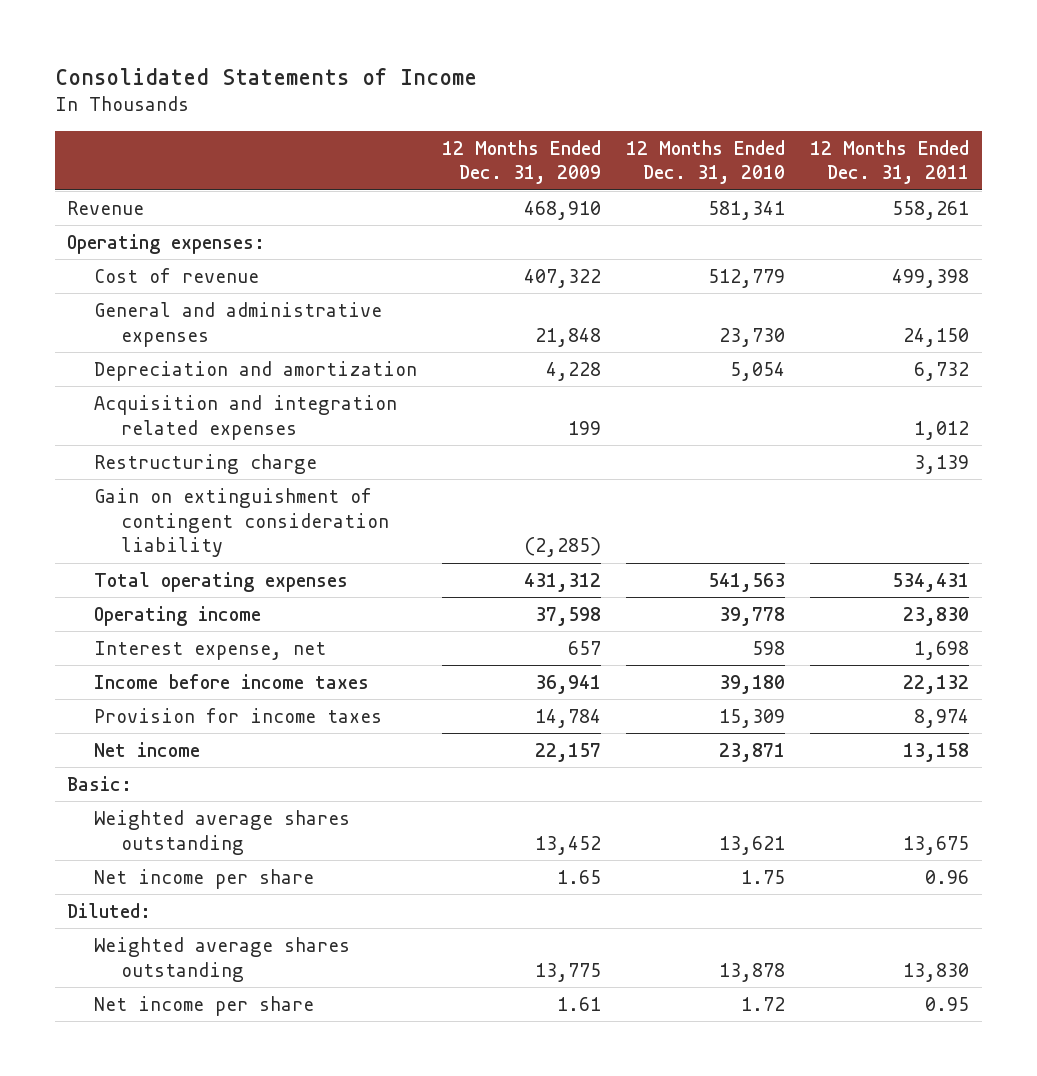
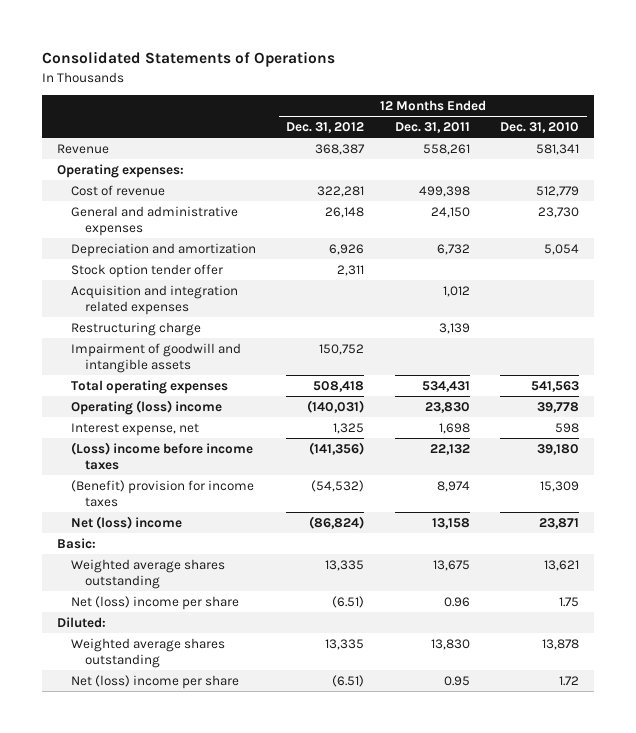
[54,67,477,85] Consolidated Statements of Income -> [41,51,335,68] Consolidated Statements of Operations
[442,139,602,185] 12 Months Ended Dec. 31, 2009 -> none
none -> [286,121,365,133] Dec. 31, 2012
none -> [71,263,224,278] Stock option tender offer
[94,487,390,558] Gain on extinguishment of contingent consideration liability -> none
none -> [71,342,242,373] Impairment of goodwill and intangible assets
[94,605,262,626] Operating income -> [71,399,223,415] Operating (loss) income
[94,673,370,689] Income before income taxes -> [71,441,254,470] (Loss) income before income taxes
[94,707,383,723] Provision for income taxes -> [71,479,255,507] (Benefit) provision for income taxes
[94,741,201,757] Net income -> [71,515,183,529] Net (loss) income
[94,868,315,889] Net income per share -> [71,595,240,610] Net (loss) income per share
[94,995,315,1016] Net income per share -> [71,674,240,689] Net (loss) income per share

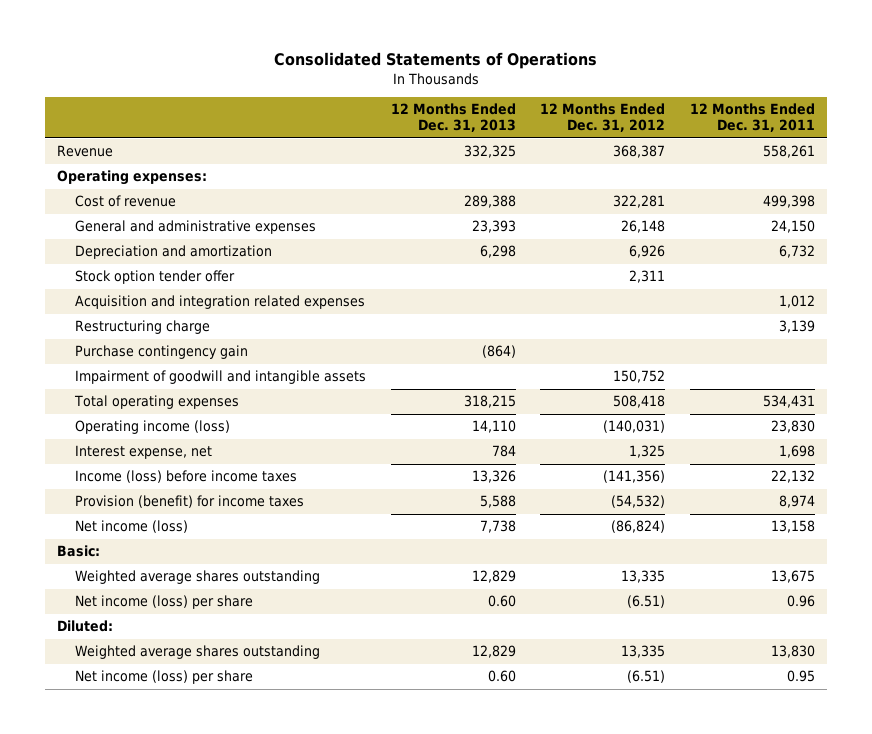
[499,121,579,133] Dec. 31, 2010 -> none
none -> [390,103,516,133] 12 Months Ended Dec. 31, 2013
none -> [75,345,249,360] Purchase contingency gain
[71,399,223,415] Operating (loss) income -> [75,420,231,435] Operating income (loss)
[71,441,254,470] (Loss) income before income taxes -> [75,470,298,484] Income (loss) before income taxes
[71,479,255,507] (Benefit) provision for income taxes -> [75,495,305,509] Provision (benefit) for income taxes
[71,515,183,529] Net (loss) income -> [75,520,189,534] Net income (loss)
[71,595,240,610] Net (loss) income per share -> [75,595,254,610] Net income (loss) per share
[71,674,240,689] Net (loss) income per share -> [75,670,254,685] Net income (loss) per share

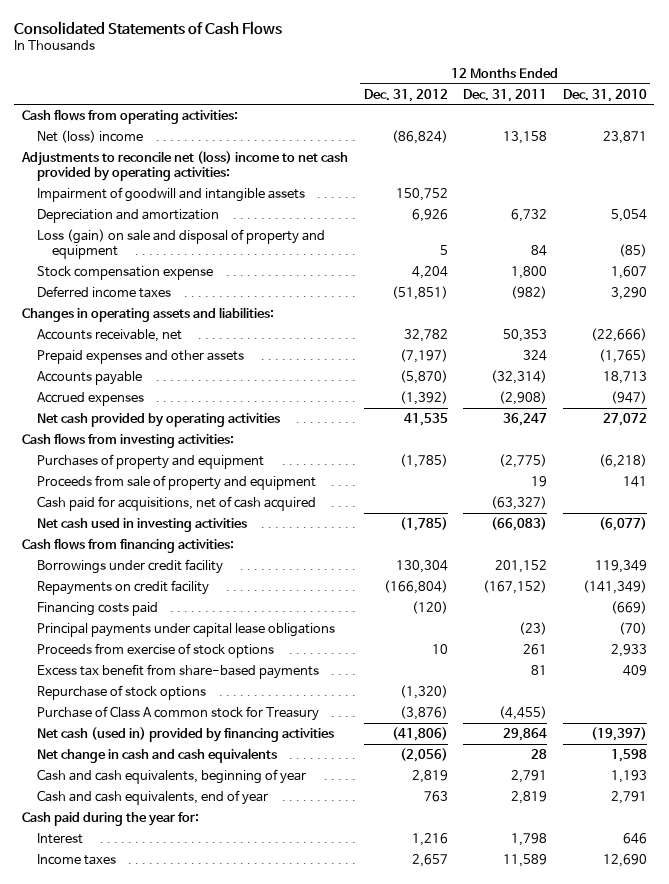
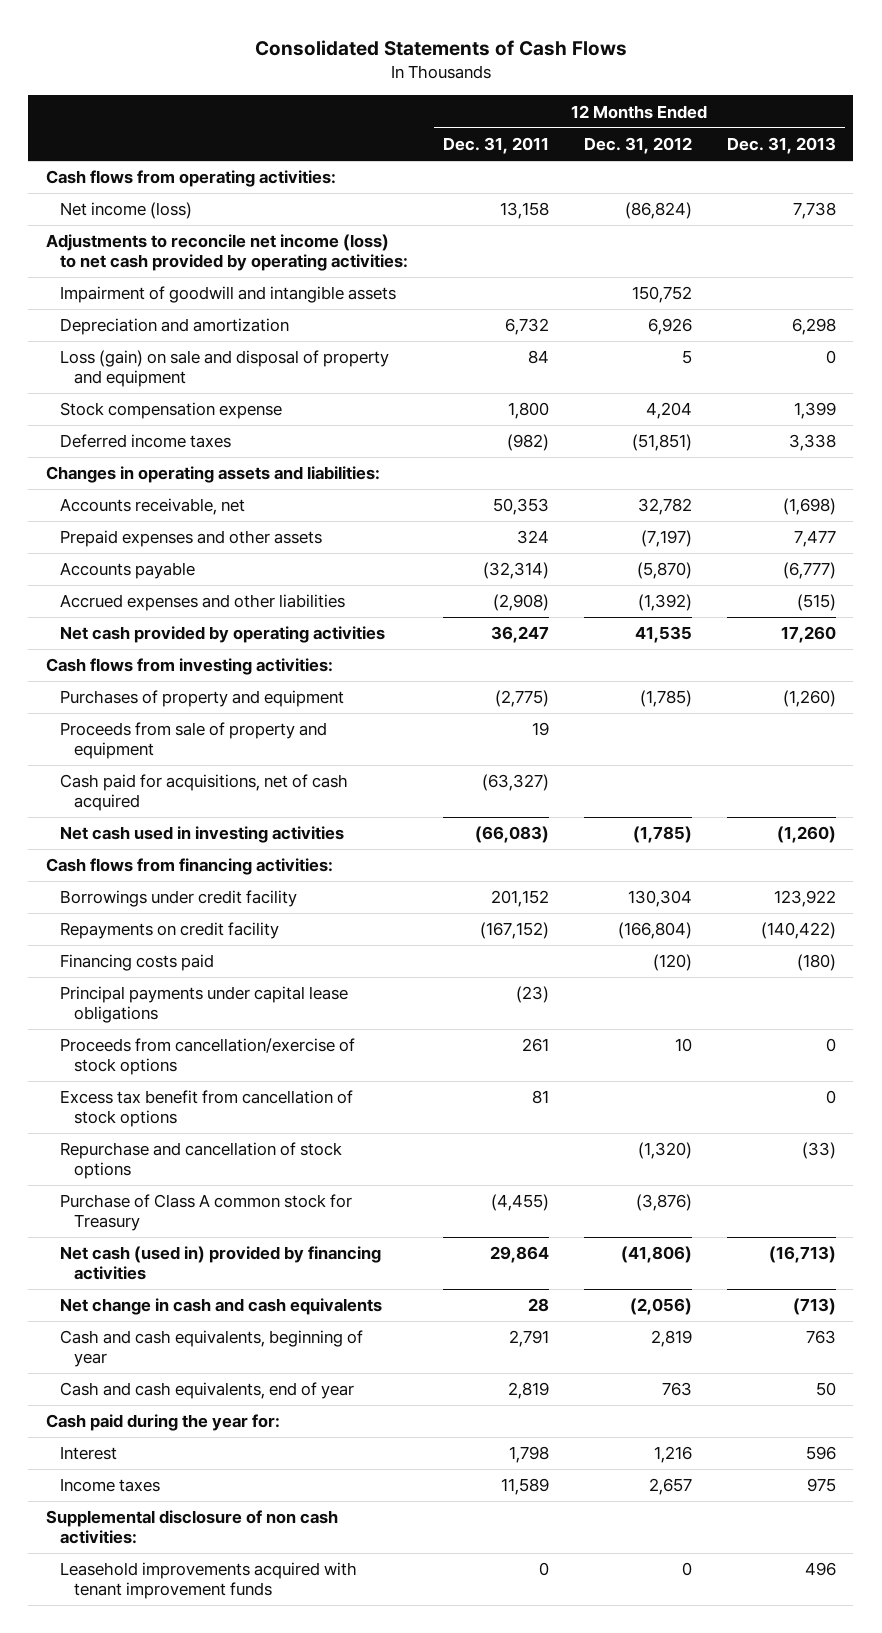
[562,88,647,102] Dec. 31, 2010 -> none
none -> [726,137,836,155] Dec. 31, 2013
[37,129,144,143] Net (loss) income -> [59,202,192,220] Net income (loss)
[21,150,349,181] Adjustments to reconcile net (loss) income to net cash provided by operating activities: -> [45,234,408,272] Adjustments to reconcile net income (loss) to net cash provided by operating activities:
[37,391,145,406] Accrued expenses -> [59,594,345,612] Accrued expenses and other liabilities
[37,642,275,658] Proceeds from exercise of stock options -> [59,1038,355,1076] Proceeds from cancellation/exercise of stock options
[37,663,320,679] Excess tax benefit from share-based payments -> [59,1090,353,1128] Excess tax benefit from cancellation of stock options
[37,684,207,700] Repurchase of stock options -> [59,1142,342,1180] Repurchase and cancellation of stock options
none -> [45,1510,338,1545] Supplemental disclosure of non cash activities:
none -> [59,1562,357,1600] Leasehold improvements acquired with tenant improvement funds

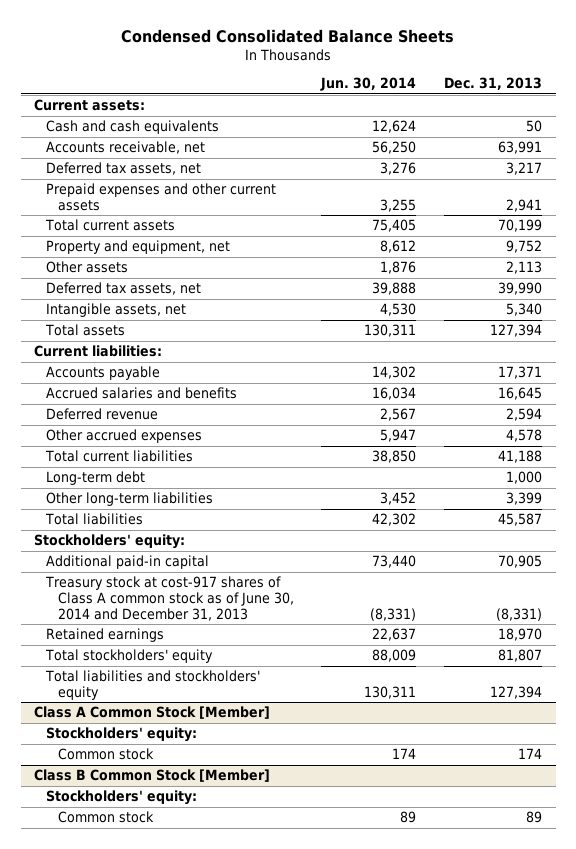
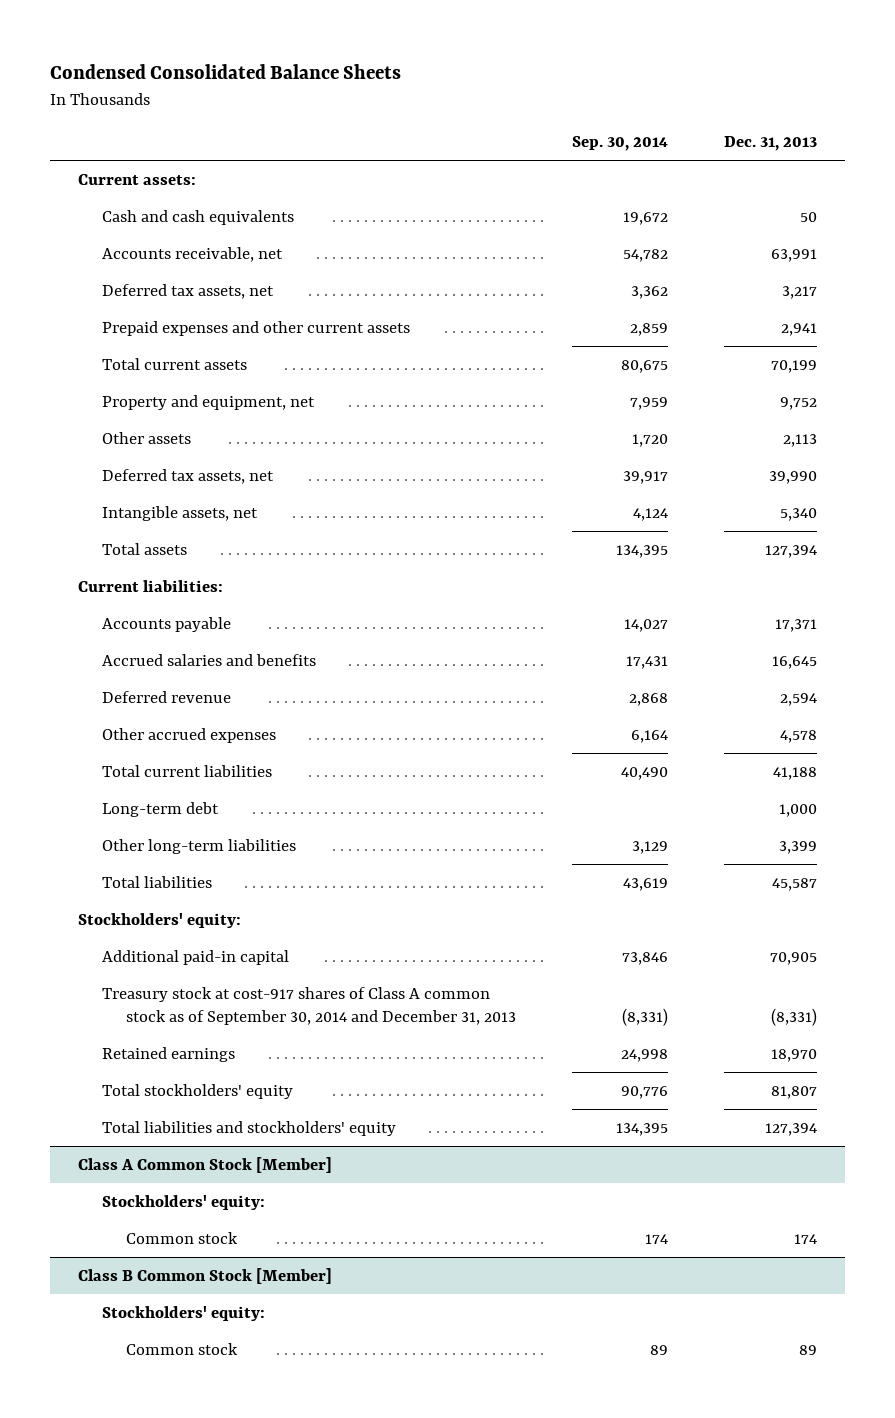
[320,77,417,92] Jun. 30, 2014 -> none
none -> [572,136,669,152] Sep. 30, 2014
[45,576,294,621] Treasury stock at cost-917 shares of Class A common stock as of June 30, 2014 and December 31, 2013 -> [102,986,517,1025] Treasury stock at cost-917 shares of Class A common stock as of September 30, 2014 and December 31, 2013

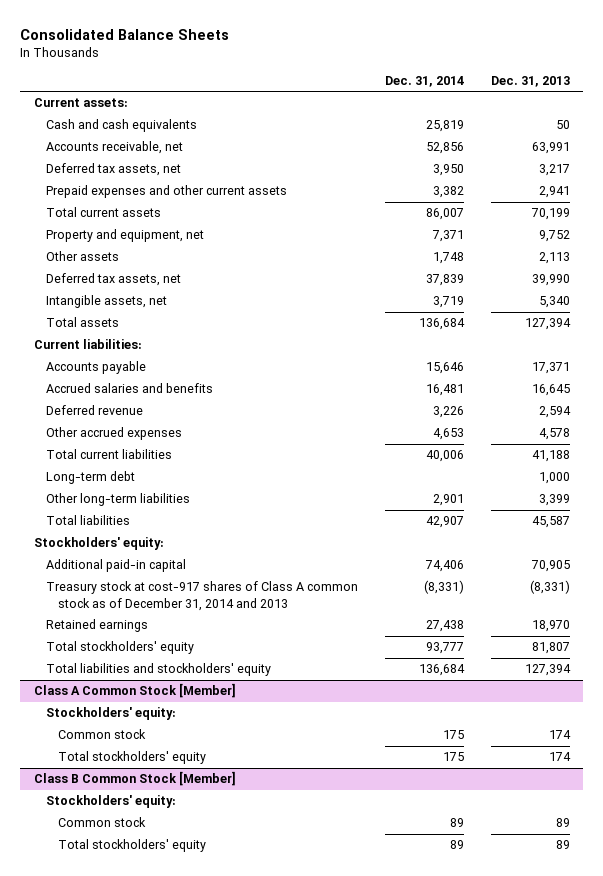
[50,64,402,80] Condensed Consolidated Balance Sheets -> [20,28,230,40] Consolidated Balance Sheets
[572,136,669,152] Sep. 30, 2014 -> none
none -> [384,75,464,87] Dec. 31, 2014
[102,986,517,1025] Treasury stock at cost-917 shares of Class A common stock as of September 30, 2014 and December 31, 2013 -> [45,581,358,611] Treasury stock at cost-917 shares of Class A common stock as of December 31, 2014 and 2013
none -> [58,751,207,765] Total stockholders' equity
none -> [58,839,207,853] Total stockholders' equity

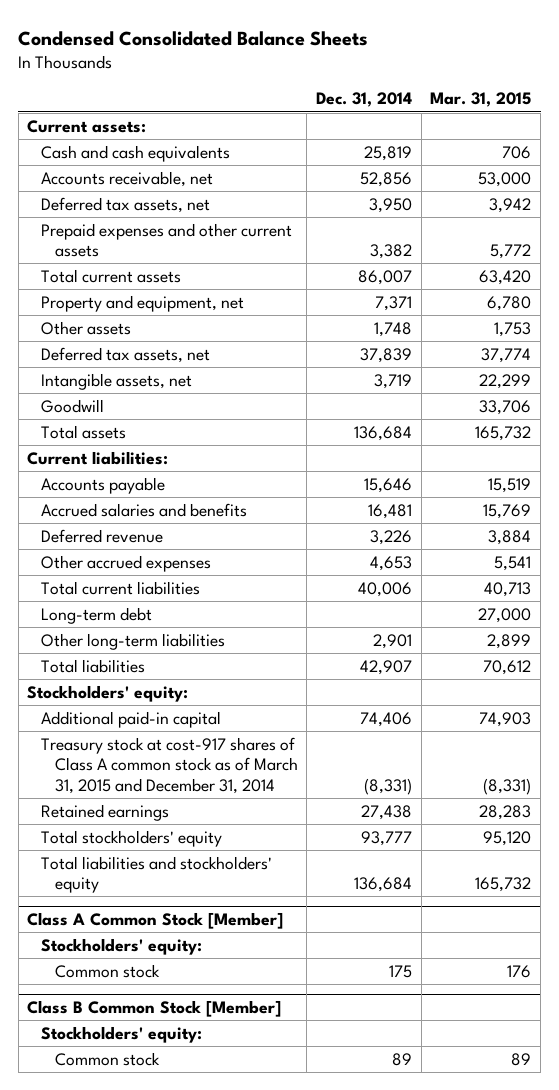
[20,28,230,40] Consolidated Balance Sheets -> [18,30,369,46] Condensed Consolidated Balance Sheets
[490,75,570,87] Dec. 31, 2013 -> none
none -> [430,92,532,108] Mar. 31, 2015
none -> [41,398,105,413] Goodwill
[45,581,358,611] Treasury stock at cost-917 shares of Class A common stock as of December 31, 2014 and 2013 -> [41,736,298,794] Treasury stock at cost-917 shares of Class A common stock as of March 31, 2015 and December 31, 2014
[58,751,207,765] Total stockholders' equity -> none
[58,839,207,853] Total stockholders' equity -> none

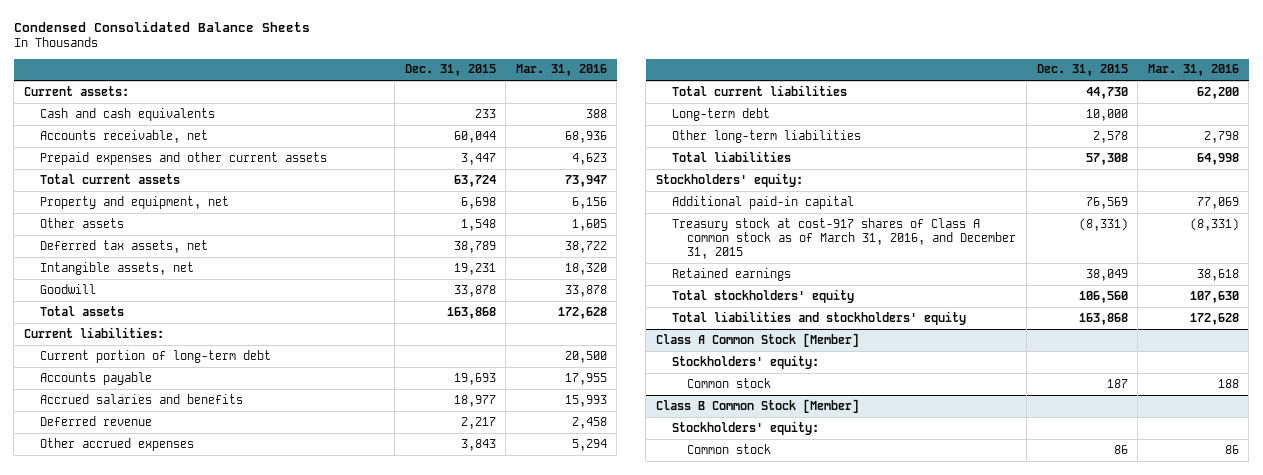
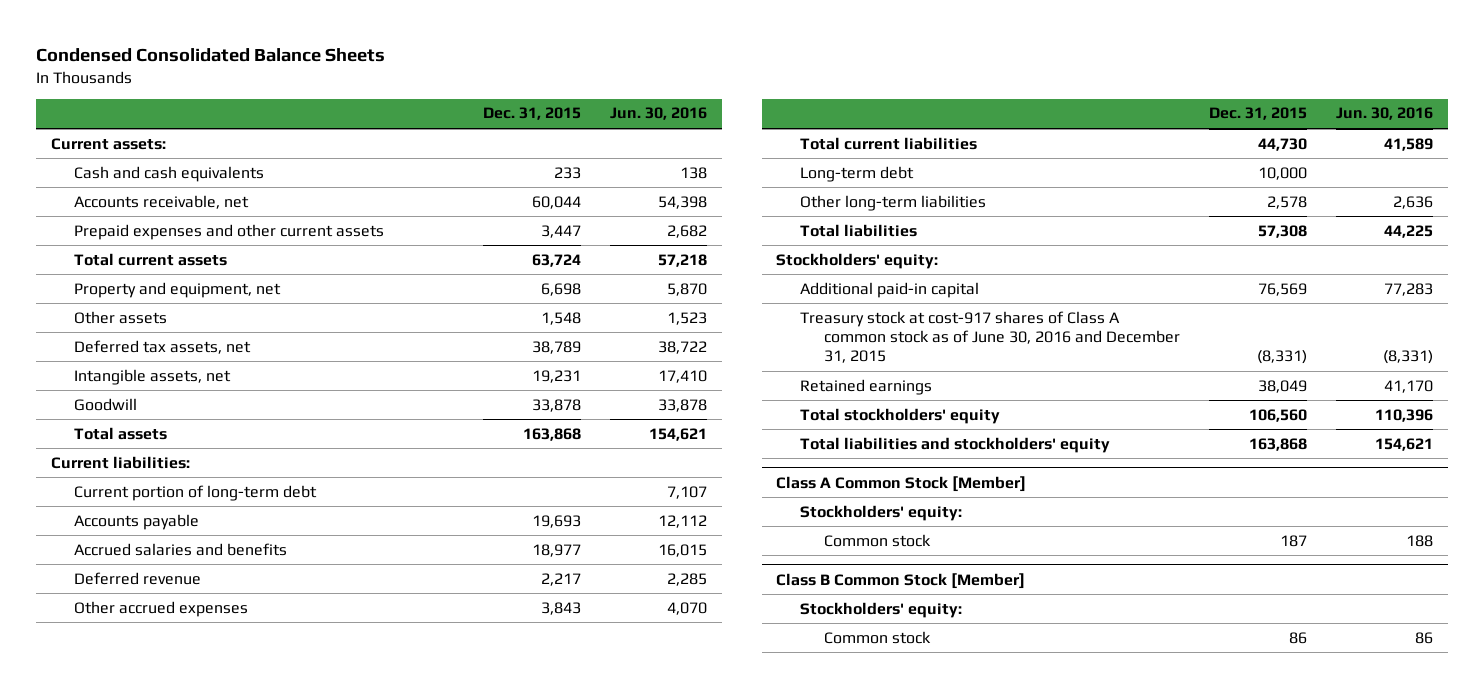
[515,64,607,77] Mar. 31, 2016 -> none
none -> [610,107,708,121] Jun. 30, 2016
[671,217,1017,260] Treasury stock at cost-917 shares of Class A common stock as of March 31, 2016, and December 31, 2015 -> [800,310,1180,364] Treasury stock at cost-917 shares of Class A common stock as of June 30, 2016 and December 31, 2015

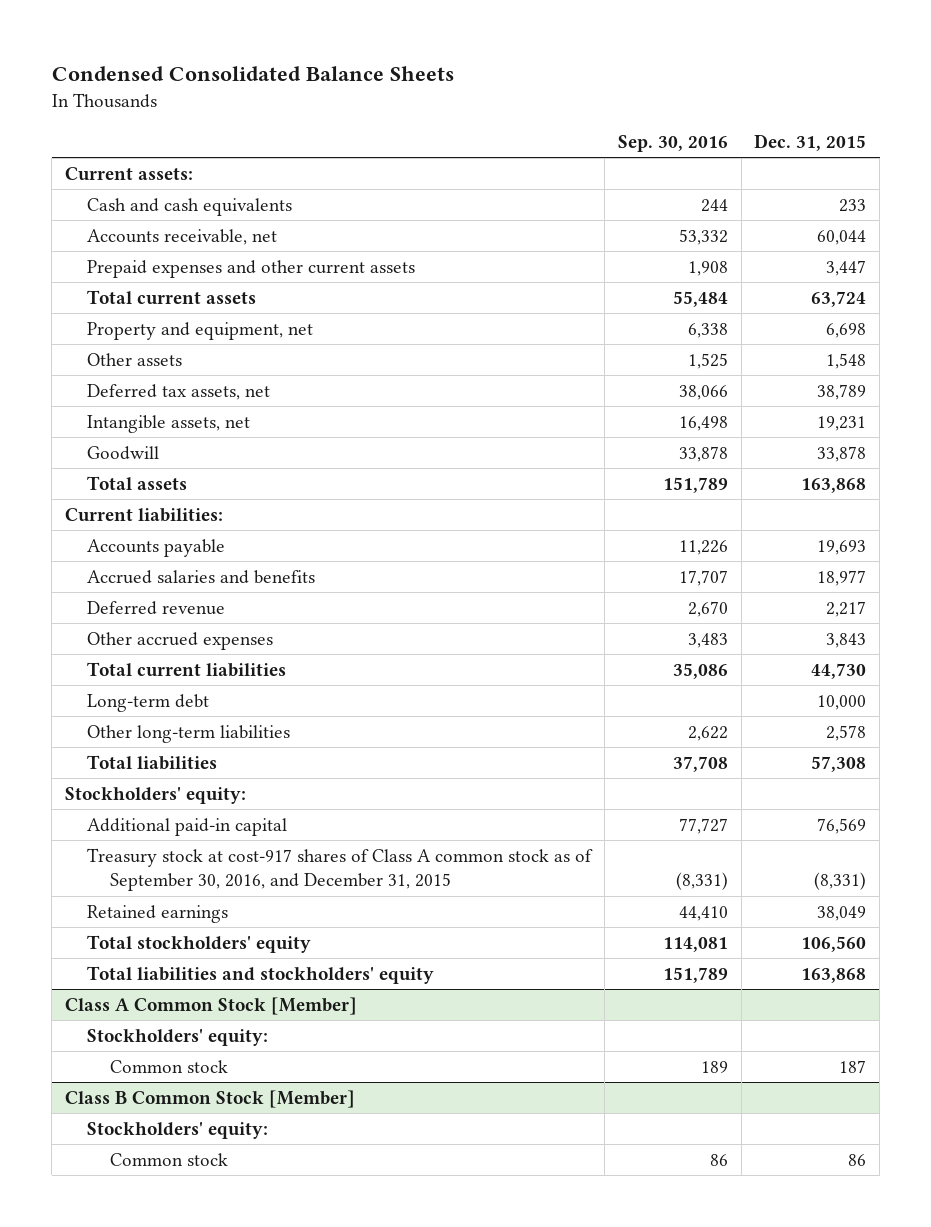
[610,107,708,121] Jun. 30, 2016 -> none
none -> [617,134,728,152] Sep. 30, 2016
[74,484,318,501] Current portion of long-term debt -> none
[800,310,1180,364] Treasury stock at cost-917 shares of Class A common stock as of June 30, 2016 and December 31, 2015 -> [87,847,594,892] Treasury stock at cost-917 shares of Class A common stock as of September 30, 2016, and December 31, 2015

